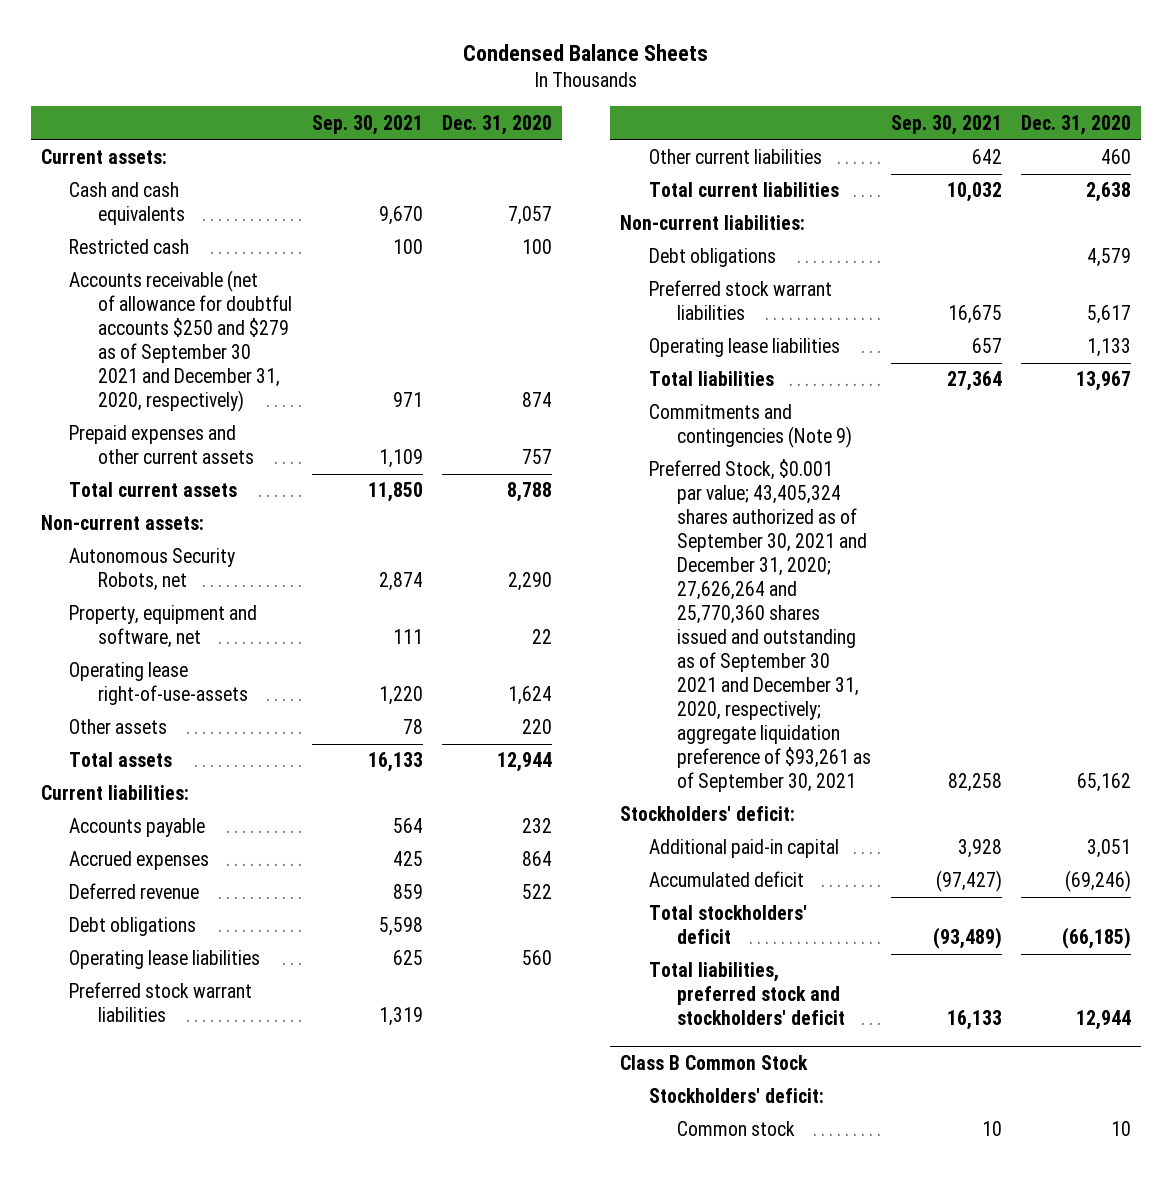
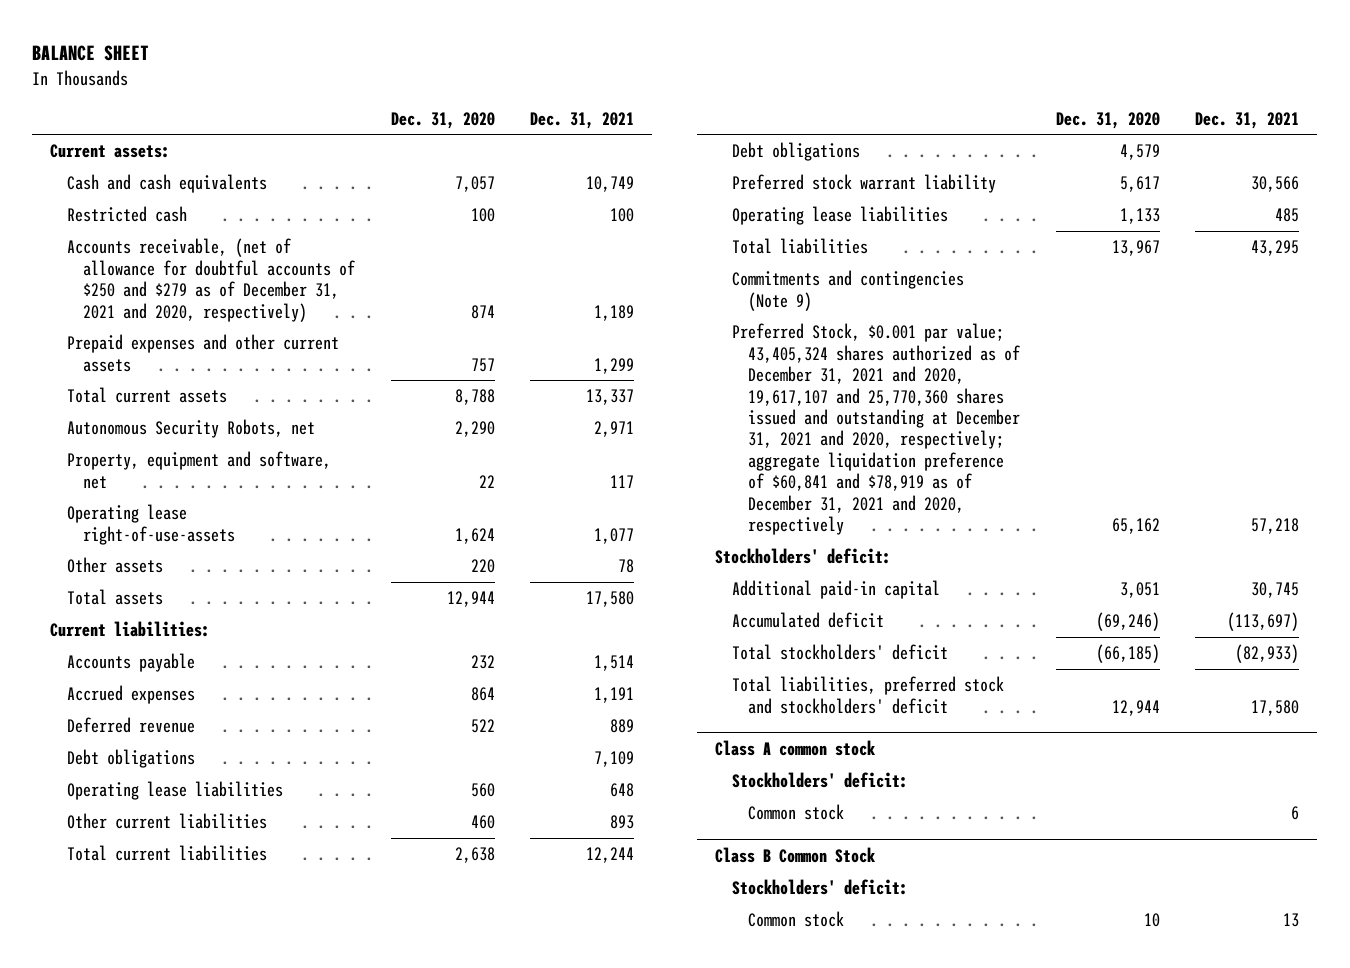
[463,44,709,62] Condensed Balance Sheets -> [32,45,150,62] BALANCE SHEET
[311,114,423,135] Sep. 30, 2021 -> none
none -> [530,111,635,129] Dec. 31, 2021
[69,270,292,413] Accounts receivable (net of allowance for doubtful accounts $250 and $279 as of September 30 2021 and December 31, 2020, respectively) -> [66,238,356,322] Accounts receivable, (net of allowance for doubtful accounts of $250 and $279 as of December 31, 2021 and 2020, respectively)
[41,515,205,531] Non-current assets: -> none
[69,982,253,1023] Preferred stock warrant liabilities -> none
[620,215,806,231] Non-current liabilities: -> none
[648,280,832,321] Preferred stock warrant liabilities -> [731,174,996,194] Preferred stock warrant liability
[648,459,871,793] Preferred Stock, $0.001 par value; 43,405,324 shares authorized as of September 30, 2021 and December 31, 2020; 27,626,264 and 25,770,360 shares issued and outstanding as of September 30 2021 and December 31, 2020, respectively; aggregate liquidation preference of $93,261 as of September 30, 2021 -> [731,323,1021,536] Preferred Stock, $0.001 par value; 43,405,324 shares authorized as of December 31, 2021 and 2020, 19,617,107 and 25,770,360 shares issued and outstanding at December 31, 2021 and 2020, respectively; aggregate liquidation preference of $60,841 and $78,919 as of December 31, 2021 and 2020, respectively
none -> [715,739,877,756] Class A common stock
none -> [731,772,908,789] Stockholders' deficit:
none -> [748,804,845,821] Common stock

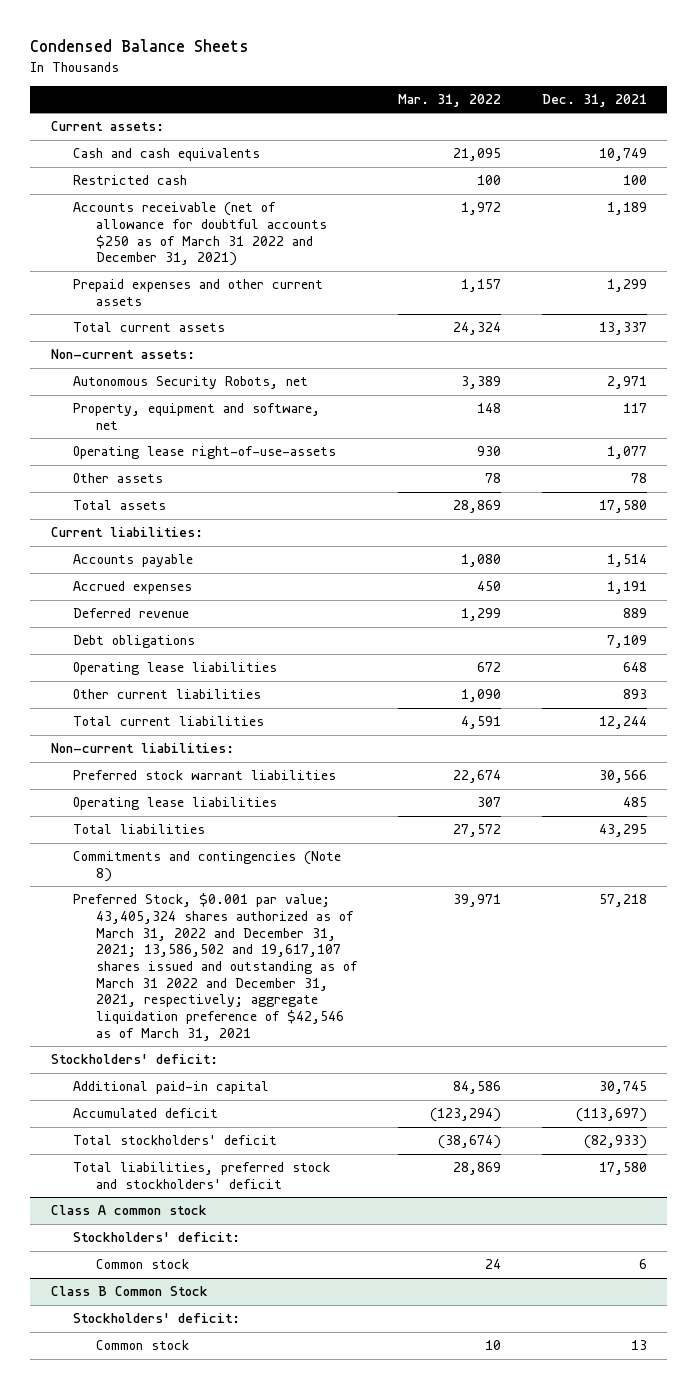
[32,45,150,62] BALANCE SHEET -> [30,39,250,53] Condensed Balance Sheets
[390,111,495,129] Dec. 31, 2020 -> none
none -> [397,93,501,107] Mar. 31, 2022
[66,238,356,322] Accounts receivable, (net of allowance for doubtful accounts of $250 and $279 as of December 31, 2021 and 2020, respectively) -> [73,202,327,267] Accounts receivable (net of allowance for doubtful accounts $250 as of March 31 2022 and December 31, 2021)
none -> [50,349,195,360] Non-current assets:
[731,142,860,162] Debt obligations -> none
none -> [50,743,234,754] Non-current liabilities:
[731,174,996,194] Preferred stock warrant liability -> [73,770,337,781] Preferred stock warrant liabilities
[731,270,964,311] Commitments and contingencies (Note 9) -> [73,851,342,882] Commitments and contingencies (Note 8)
[731,323,1021,536] Preferred Stock, $0.001 par value; 43,405,324 shares authorized as of December 31, 2021 and 2020, 19,617,107 and 25,770,360 shares issued and outstanding at December 31, 2021 and 2020, respectively; aggregate liquidation preference of $60,841 and $78,919 as of December 31, 2021 and 2020, respectively -> [73,893,358,1041] Preferred Stock, $0.001 par value; 43,405,324 shares authorized as of March 31, 2022 and December 31, 2021; 13,586,502 and 19,617,107 shares issued and outstanding as of March 31 2022 and December 31, 2021, respectively; aggregate liquidation preference of $42,546 as of March 31, 2021

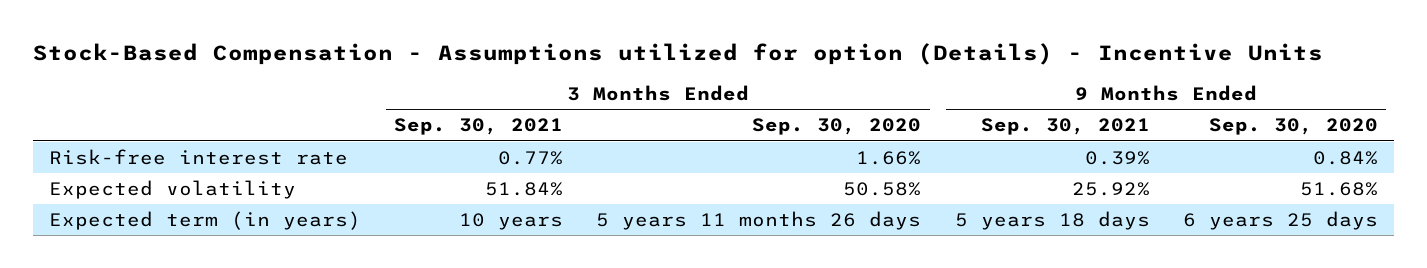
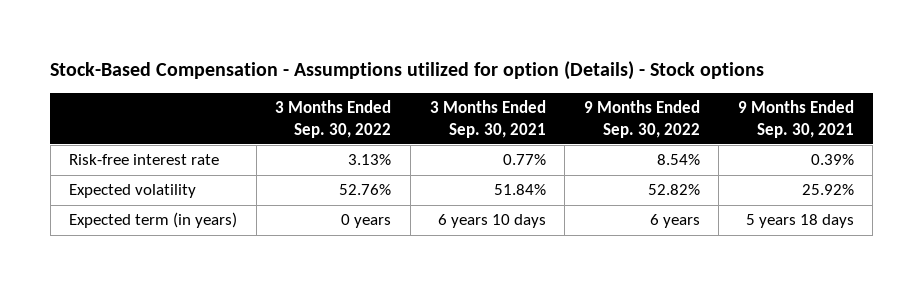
[32,43,1323,66] Stock-Based Compensation - Assumptions utilized for option (Details) - Incentive Units -> [50,61,765,81] Stock-Based Compensation - Assumptions utilized for option (Details) - Stock options
[752,118,922,136] Sep. 30, 2020 -> none
[1208,118,1378,136] Sep. 30, 2020 -> none
none -> [275,100,392,138] 3 Months Ended Sep. 30, 2022
none -> [583,100,700,138] 9 Months Ended Sep. 30, 2022
[459,212,564,230] 10 years -> [437,214,546,229] 6 years 10 days

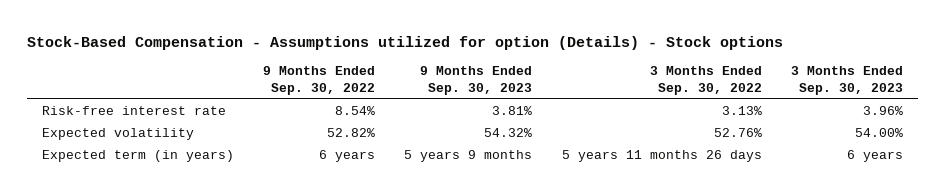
[429,100,546,138] 3 Months Ended Sep. 30, 2021 -> none
[737,100,854,138] 9 Months Ended Sep. 30, 2021 -> none
none -> [420,66,533,95] 9 Months Ended Sep. 30, 2023
none -> [791,66,904,95] 3 Months Ended Sep. 30, 2023
[341,214,392,229] 0 years -> [561,150,762,163] 5 years 11 months 26 days

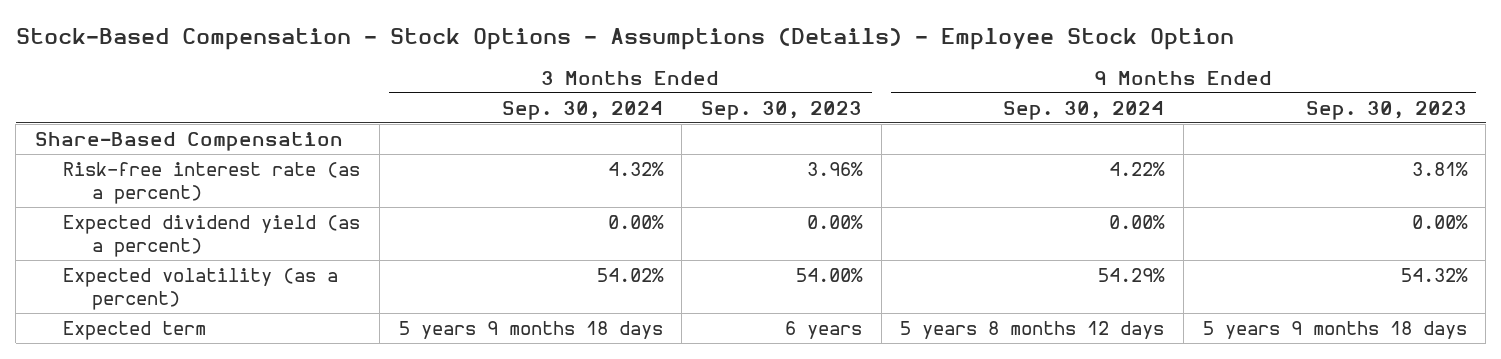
[27,36,784,51] Stock-Based Compensation - Assumptions utilized for option (Details) - Stock options -> [15,28,1234,51] Stock-Based Compensation - Stock Options - Assumptions (Details) - Employee Stock Option
[263,66,376,95] 9 Months Ended Sep. 30, 2022 -> none
[649,66,762,95] 3 Months Ended Sep. 30, 2022 -> none
none -> [501,100,663,120] Sep. 30, 2024
none -> [1003,100,1165,120] Sep. 30, 2024
none -> [34,132,343,152] Share-Based Compensation
[41,106,226,116] Risk-free interest rate -> [63,162,361,204] Risk-free interest rate (as a percent)
none -> [63,215,361,257] Expected dividend yield (as a percent)
[41,128,194,141] Expected volatility -> [63,268,339,310] Expected volatility (as a percent)
[41,150,234,163] Expected term (in years) -> [63,321,207,341] Expected term
[404,150,533,163] 5 years 9 months -> [1202,321,1467,340] 5 years 9 months 18 days

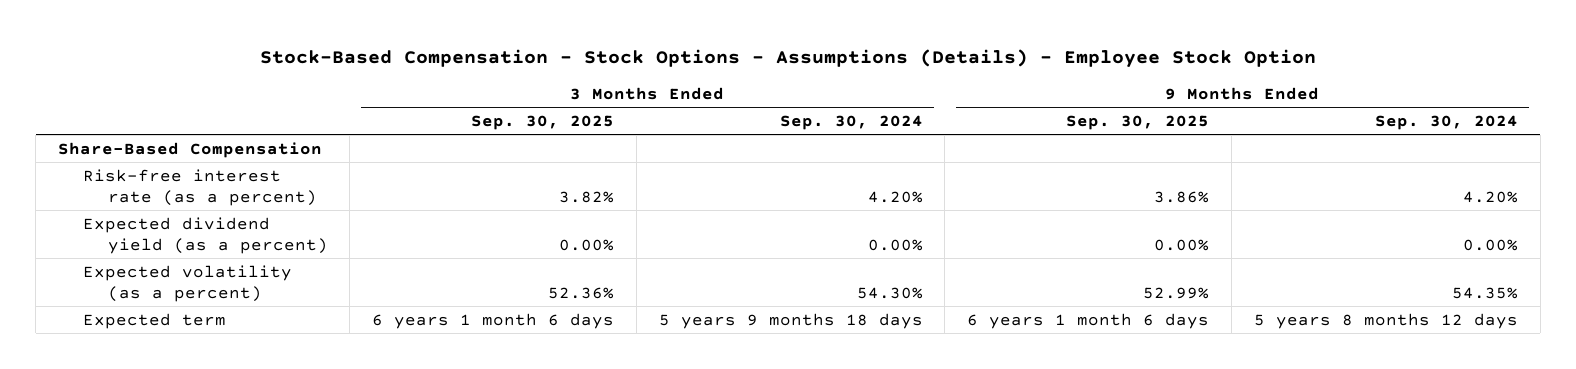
[700,100,862,120] Sep. 30, 2023 -> none
[1305,100,1467,120] Sep. 30, 2023 -> none
none -> [471,114,615,130] Sep. 30, 2025
none -> [1066,114,1210,130] Sep. 30, 2025
[607,162,664,177] 4.32% -> [867,190,923,203] 4.20%
[1109,162,1166,177] 4.22% -> [1462,190,1518,203] 4.20%
[596,268,664,283] 54.02% -> [856,286,923,299] 54.30%
[1098,268,1166,283] 54.29% -> [1451,286,1518,299] 54.35%

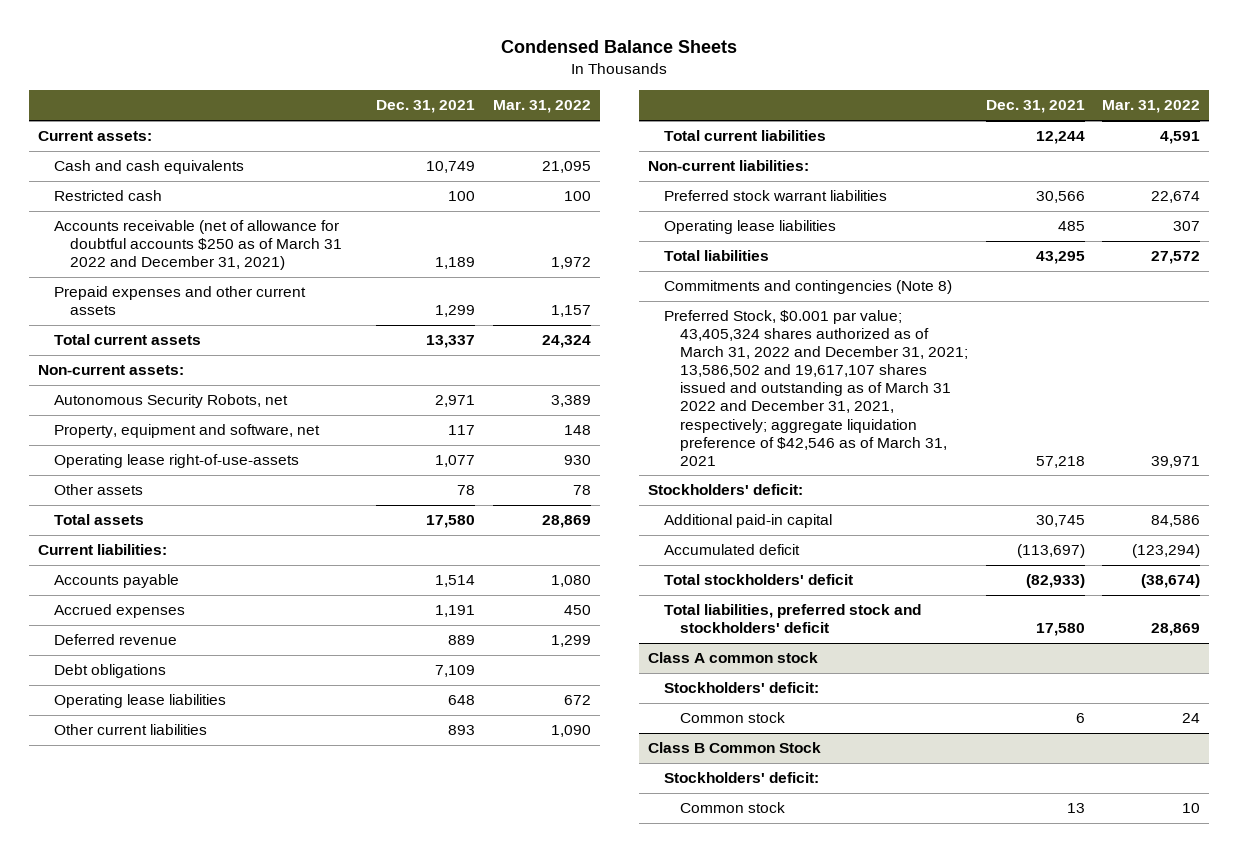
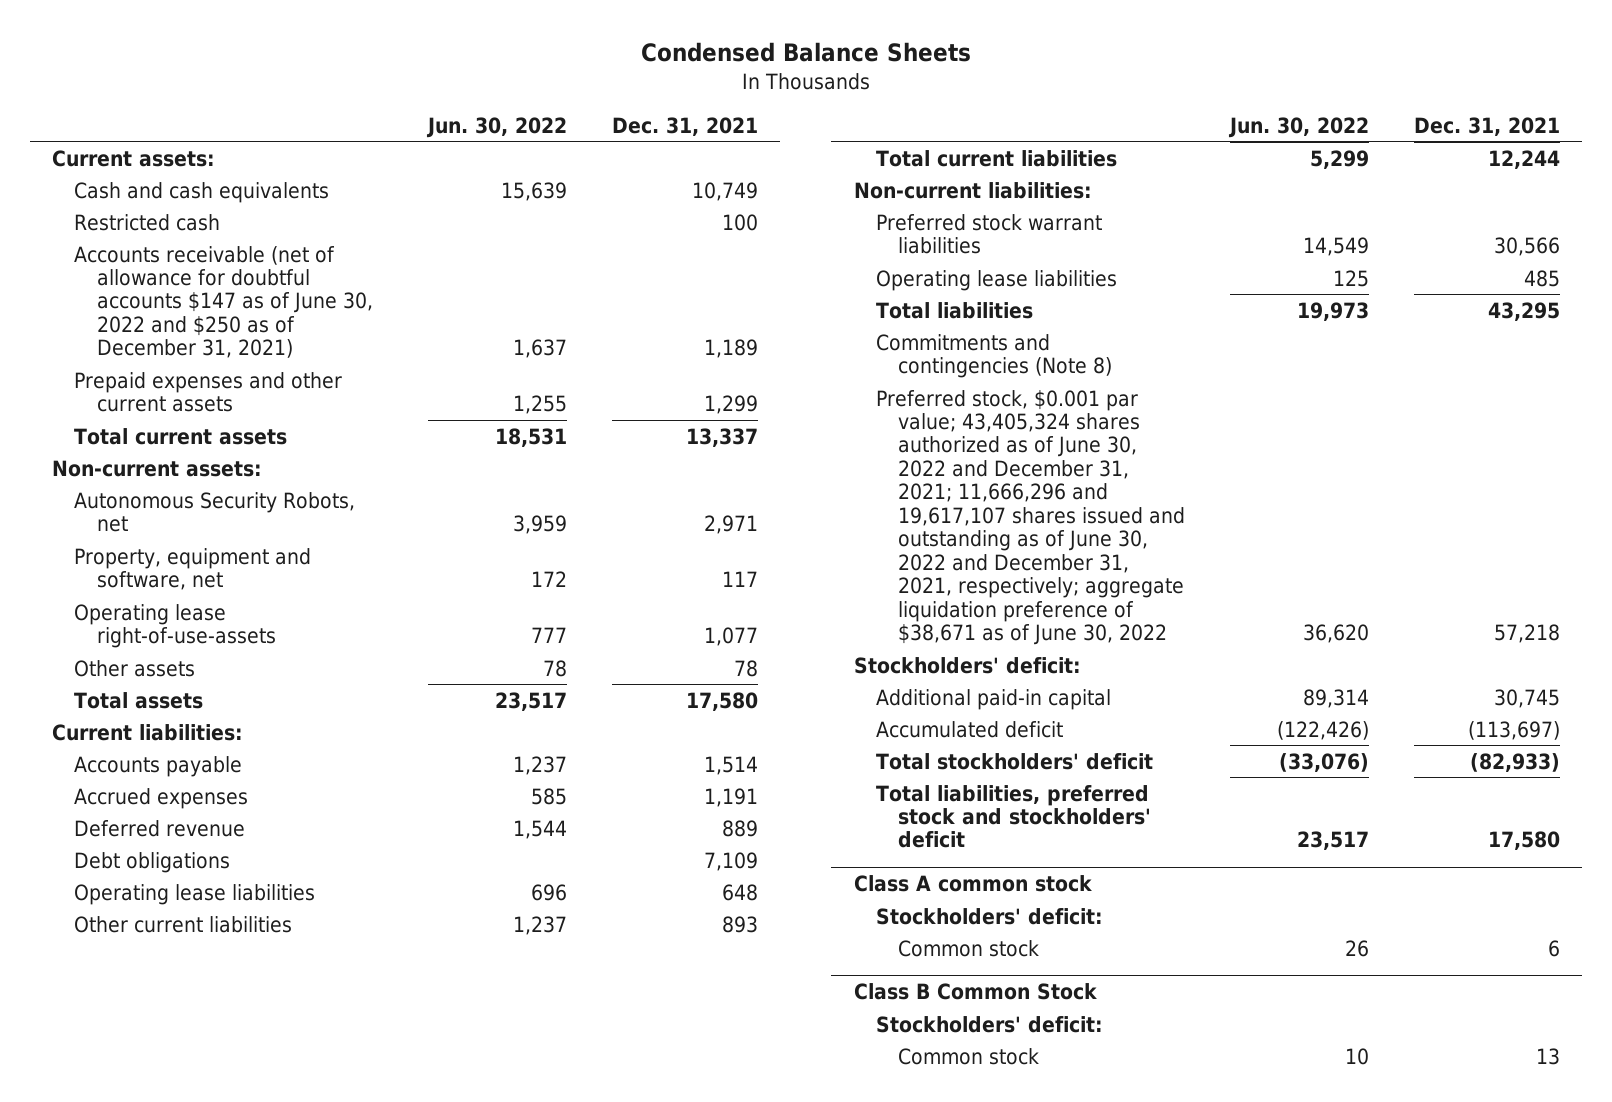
[492,100,591,114] Mar. 31, 2022 -> none
none -> [426,116,568,138] Jun. 30, 2022
[54,220,343,271] Accounts receivable (net of allowance for doubtful accounts $250 as of March 31 2022 and December 31, 2021) -> [74,245,373,359] Accounts receivable (net of allowance for doubtful accounts $147 as of June 30, 2022 and $250 as of December 31, 2021)
[663,310,968,466] Preferred Stock, $0.001 par value; 43,405,324 shares authorized as of March 31, 2022 and December 31, 2021; 13,586,502 and 19,617,107 shares issued and outstanding as of March 31 2022 and December 31, 2021, respectively; aggregate liquidation preference of $42,546 as of March 31, 2021 -> [875,389,1186,646] Preferred stock, $0.001 par value; 43,405,324 shares authorized as of June 30, 2022 and December 31, 2021; 11,666,296 and 19,617,107 shares issued and outstanding as of June 30, 2022 and December 31, 2021, respectively; aggregate liquidation preference of $38,671 as of June 30, 2022

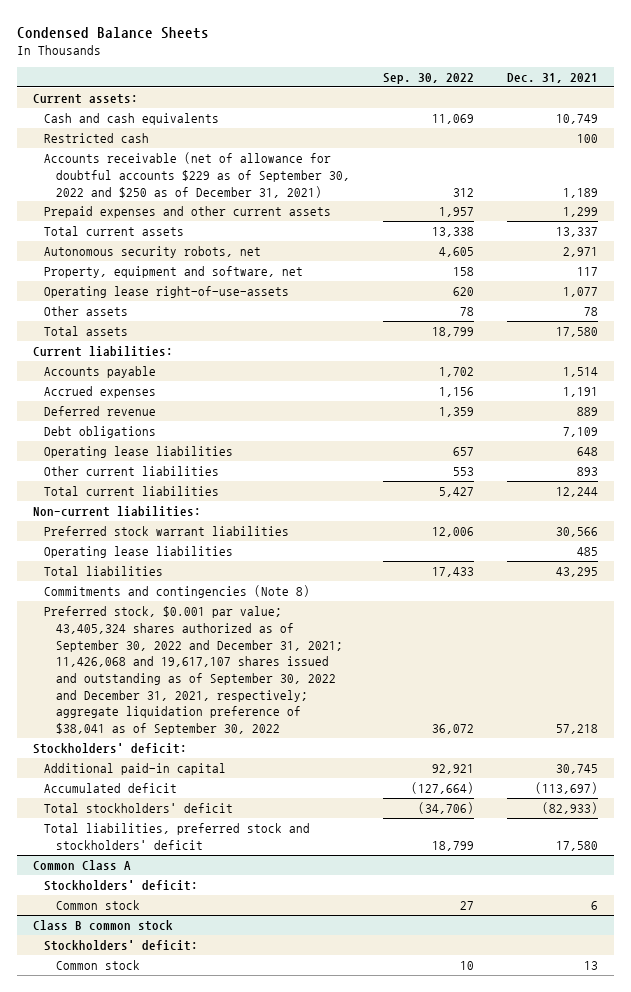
[426,116,568,138] Jun. 30, 2022 -> none
none -> [382,72,474,84] Sep. 30, 2022
[74,245,373,359] Accounts receivable (net of allowance for doubtful accounts $147 as of June 30, 2022 and $250 as of December 31, 2021) -> [44,152,350,198] Accounts receivable (net of allowance for doubtful accounts $229 as of September 30, 2022 and $250 as of December 31, 2021)
[52,459,263,477] Non-current assets: -> none
[74,491,356,533] Autonomous Security Robots, net -> [44,246,262,259] Autonomous security robots, net
[875,389,1186,646] Preferred stock, $0.001 par value; 43,405,324 shares authorized as of June 30, 2022 and December 31, 2021; 11,666,296 and 19,617,107 shares issued and outstanding as of June 30, 2022 and December 31, 2021, respectively; aggregate liquidation preference of $38,671 as of June 30, 2022 -> [44,606,343,736] Preferred stock, $0.001 par value; 43,405,324 shares authorized as of September 30, 2022 and December 31, 2021; 11,426,068 and 19,617,107 shares issued and outstanding as of September 30, 2022 and December 31, 2021, respectively; aggregate liquidation preference of $38,041 as of September 30, 2022
[853,875,1092,893] Class A common stock -> [33,860,132,871] Common Class A
[853,983,1097,1001] Class B Common Stock -> [33,920,174,932] Class B common stock

